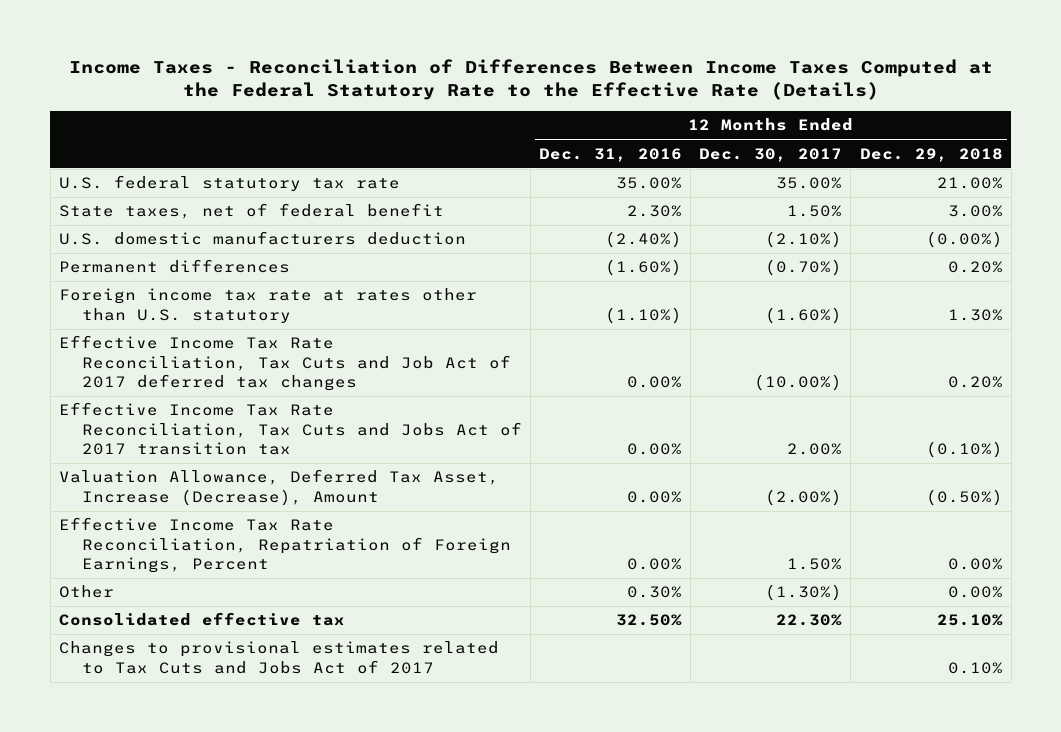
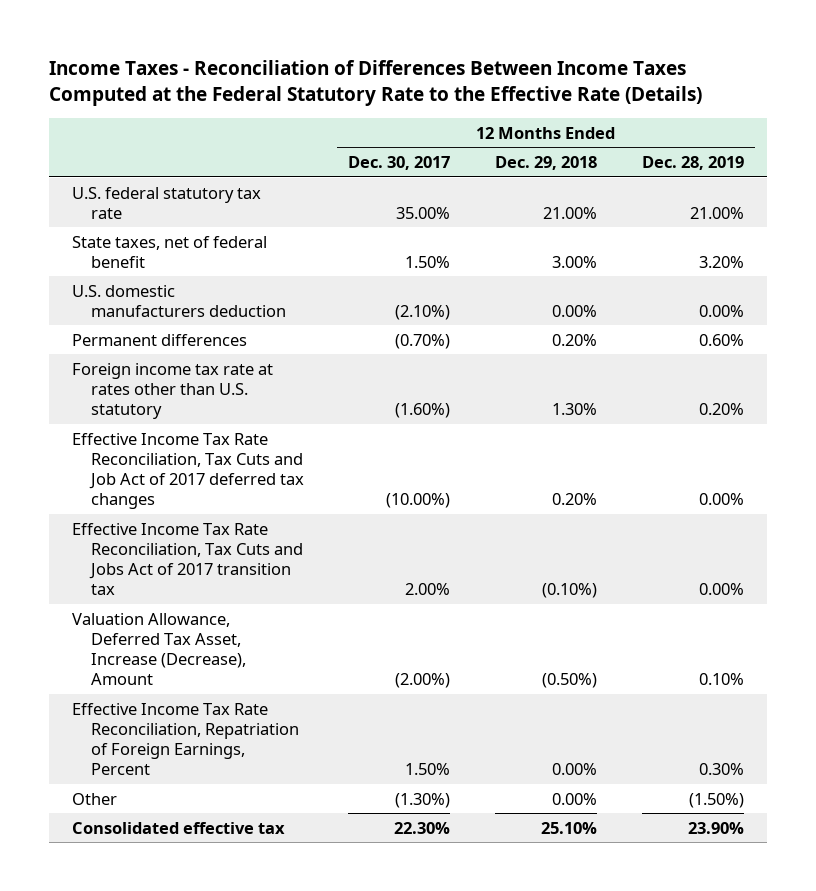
[539,147,683,162] Dec. 31, 2016 -> none
none -> [642,155,745,170] Dec. 28, 2019
[925,231,1003,249] (0.00%) -> [552,304,598,317] 0.00%
[58,641,499,674] Changes to provisional estimates related to Tax Cuts and Jobs Act of 2017 -> none

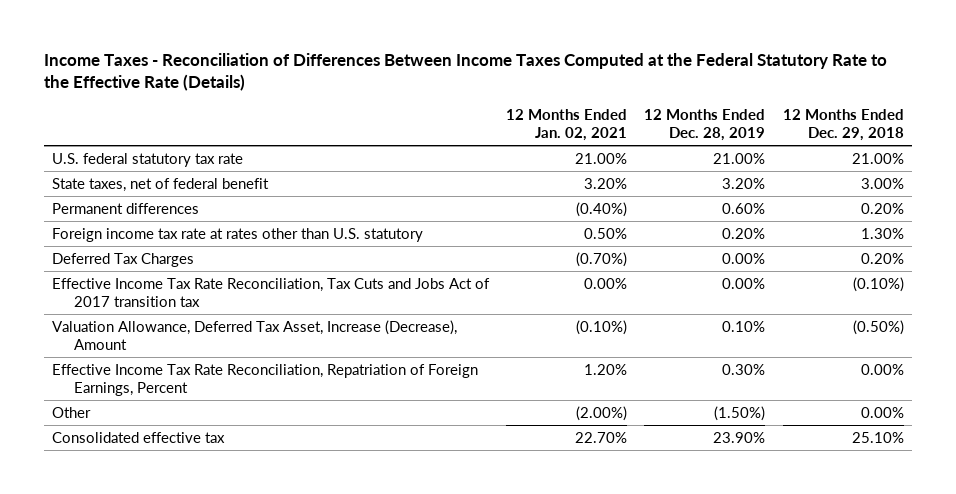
[348,155,451,170] Dec. 30, 2017 -> none
none -> [506,108,628,142] 12 Months Ended Jan. 02, 2021
[71,284,286,317] U.S. domestic manufacturers deduction -> none
[71,432,304,509] Effective Income Tax Rate Reconciliation, Tax Cuts and Job Act of 2017 deferred tax changes -> none
none -> [52,252,195,267] Deferred Tax Charges

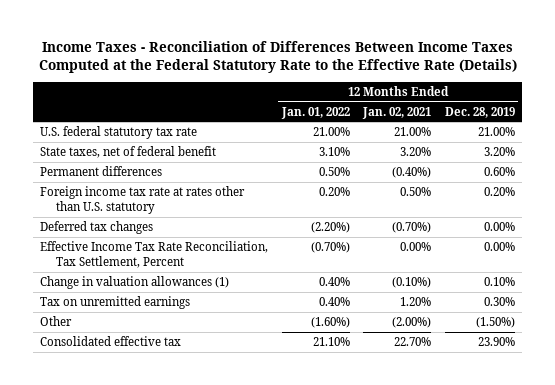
[782,108,904,142] 12 Months Ended Dec. 29, 2018 -> none
none -> [280,106,350,119] Jan. 01, 2022
[52,277,491,307] Effective Income Tax Rate Reconciliation, Tax Cuts and Jobs Act of 2017 transition tax -> none
[52,252,195,267] Deferred Tax Charges -> [40,221,154,235] Deferred tax changes
none -> [40,241,269,268] Effective Income Tax Rate Reconciliation, Tax Settlement, Percent
[52,319,458,350] Valuation Allowance, Deferred Tax Asset, Increase (Decrease), Amount -> [40,276,230,290] Change in valuation allowances (1)
[52,363,479,396] Effective Income Tax Rate Reconciliation, Repatriation of Foreign Earnings, Percent -> [40,296,191,310] Tax on unremitted earnings

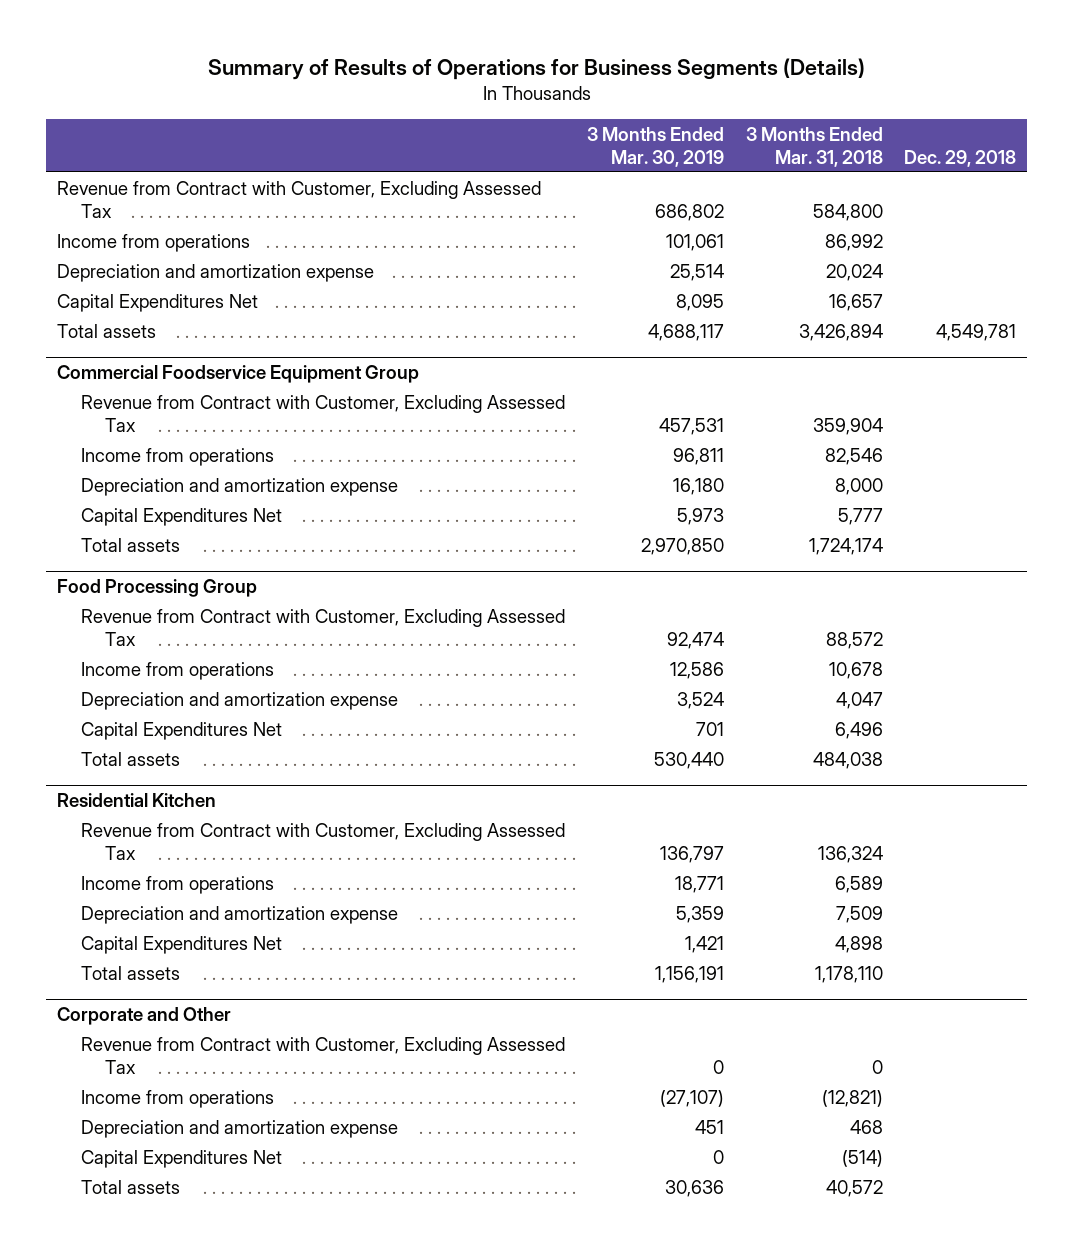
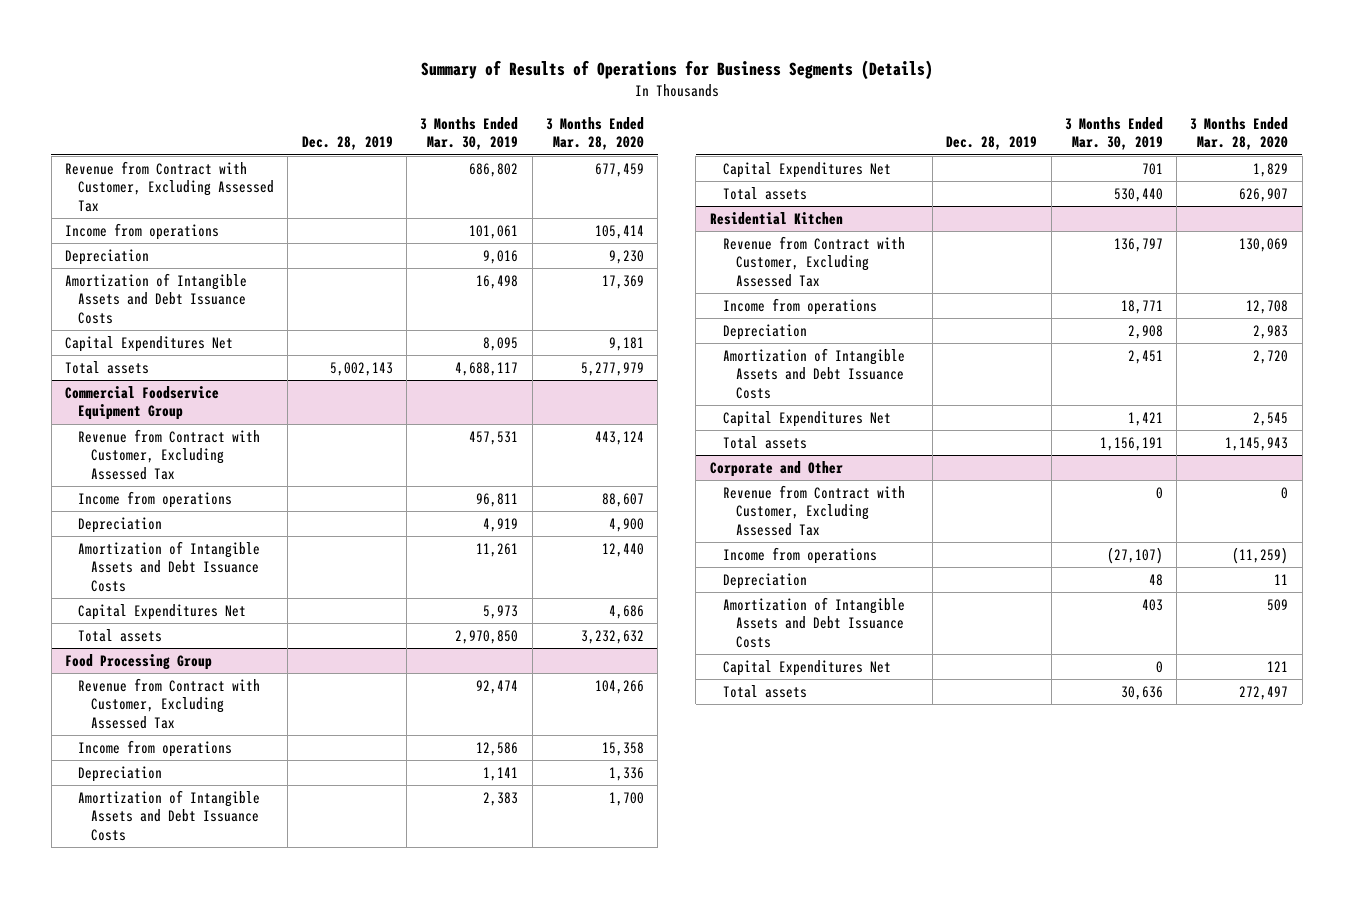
[745,126,883,167] 3 Months Ended Mar. 31, 2018 -> none
[904,149,1017,167] Dec. 29, 2018 -> none
none -> [301,136,393,151] Dec. 28, 2019
none -> [545,116,644,151] 3 Months Ended Mar. 28, 2020
[56,263,374,282] Depreciation and amortization expense -> none
none -> [65,249,150,266] Depreciation
none -> [65,273,248,324] Amortization of Intangible Assets and Debt Issuance Costs
[81,477,399,496] Depreciation and amortization expense -> none
none -> [78,517,163,534] Depreciation
none -> [78,541,261,592] Amortization of Intangible Assets and Debt Issuance Costs
[81,691,399,710] Depreciation and amortization expense -> none
none -> [78,766,163,783] Depreciation
none -> [78,790,261,841] Amortization of Intangible Assets and Debt Issuance Costs
[81,905,399,924] Depreciation and amortization expense -> none
none -> [722,324,807,341] Depreciation
none -> [722,348,905,399] Amortization of Intangible Assets and Debt Issuance Costs
[81,1119,399,1138] Depreciation and amortization expense -> none
none -> [722,573,807,590] Depreciation
none -> [722,597,905,648] Amortization of Intangible Assets and Debt Issuance Costs

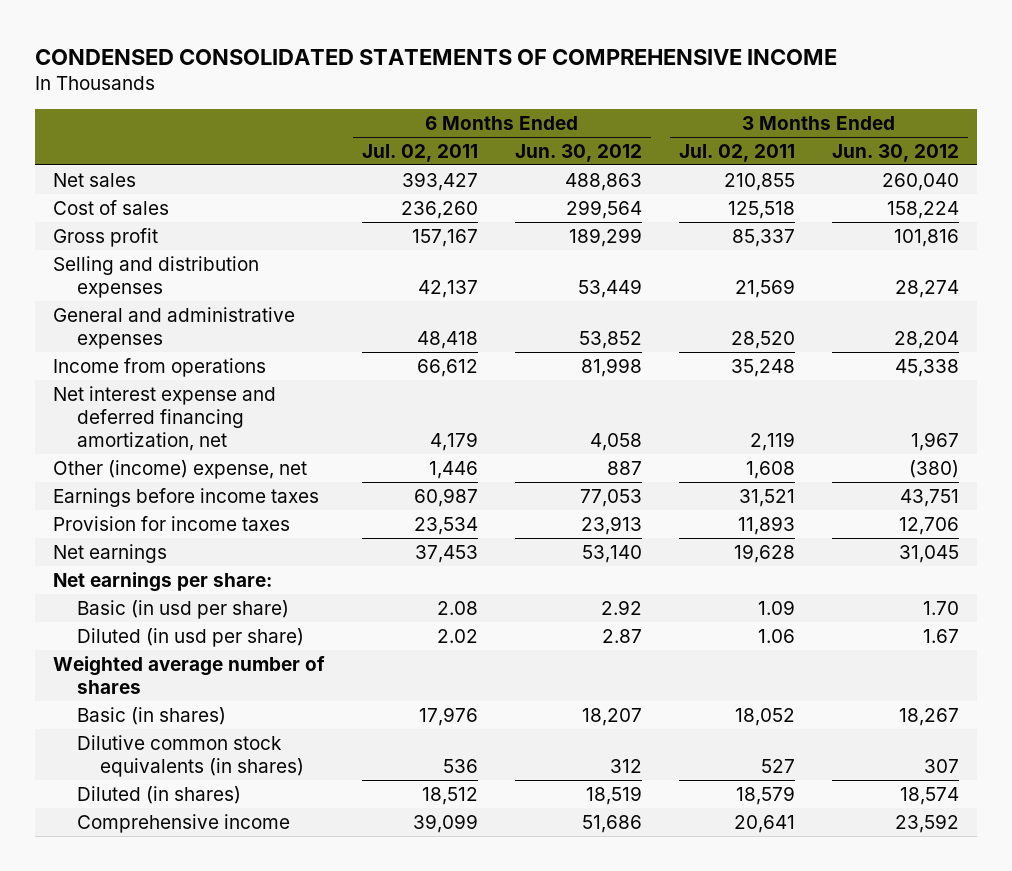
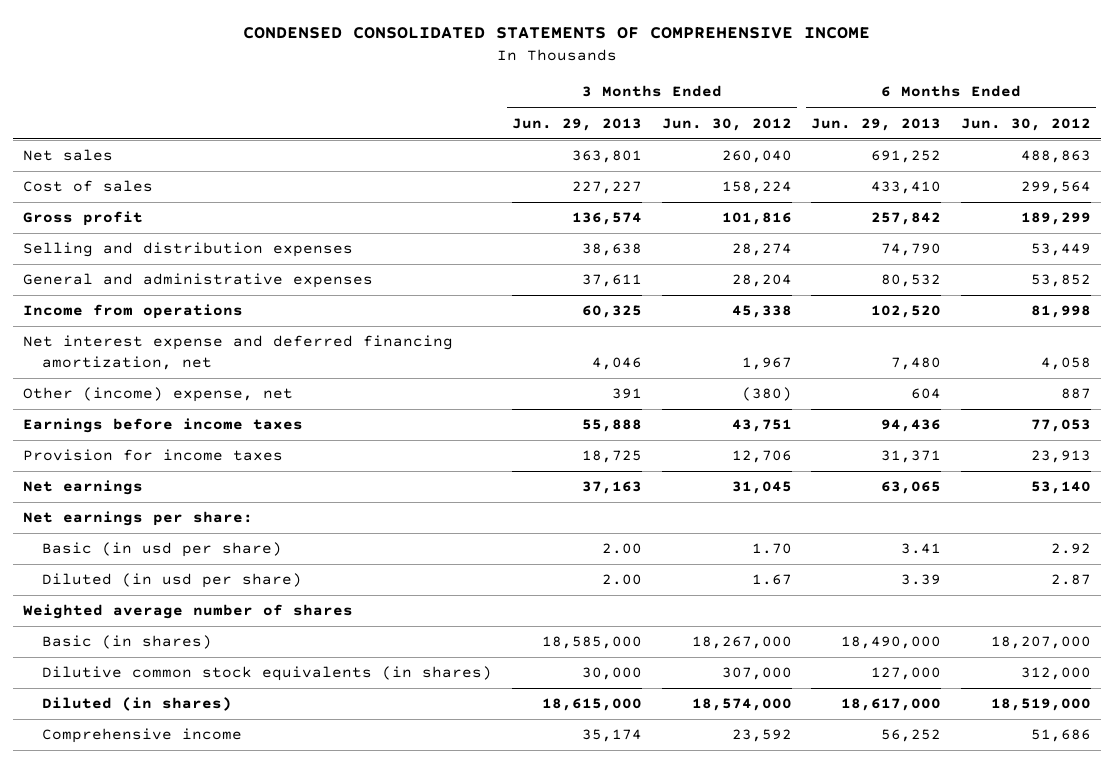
[362,143,479,162] Jul. 02, 2011 -> none
[678,143,795,162] Jul. 02, 2011 -> none
none -> [511,117,642,131] Jun. 29, 2013
none -> [811,117,942,131] Jun. 29, 2013
[582,707,643,726] 18,207 -> [991,636,1092,650] 18,207,000
[898,707,959,726] 18,267 -> [691,636,792,650] 18,267,000
[610,758,643,773] 312 -> [1021,667,1092,681] 312,000
[923,758,959,773] 307 -> [721,667,792,681] 307,000
[586,785,643,805] 18,519 -> [991,698,1092,712] 18,519,000
[899,786,959,805] 18,574 -> [691,698,792,712] 18,574,000

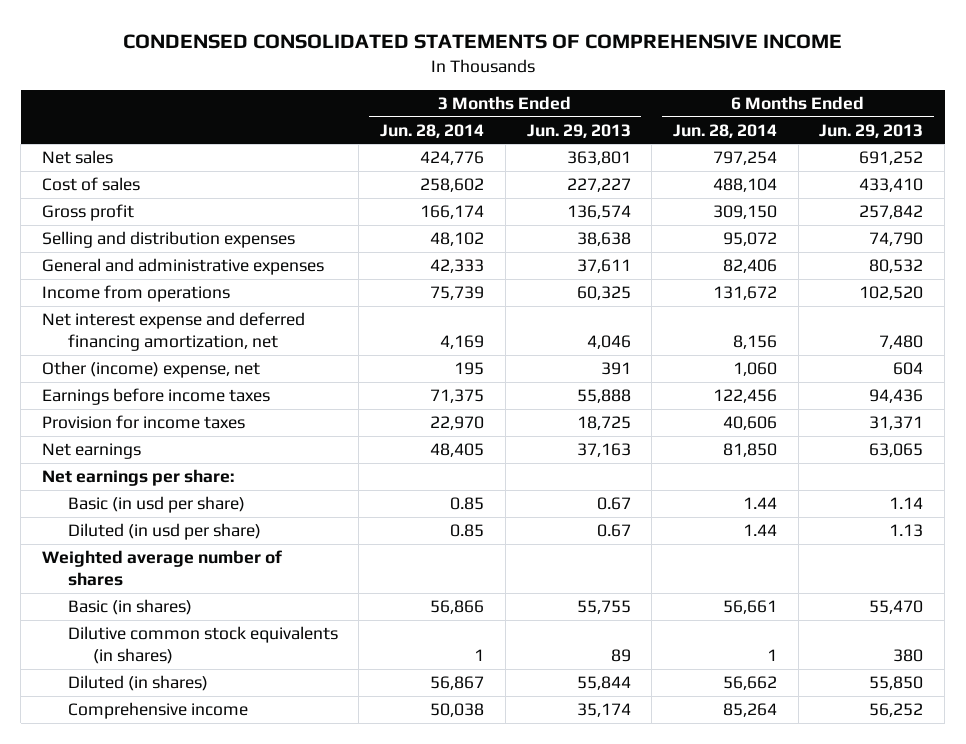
[661,117,792,131] Jun. 30, 2012 -> none
[961,117,1092,131] Jun. 30, 2012 -> none
none -> [380,123,485,138] Jun. 28, 2014
none -> [672,123,777,138] Jun. 28, 2014
[601,543,642,555] 2.00 -> [596,497,631,511] 0.67
[901,543,942,555] 3.41 -> [889,497,924,510] 1.14
[601,574,642,586] 2.00 -> [596,524,631,538] 0.67
[901,574,942,586] 3.39 -> [889,524,924,538] 1.13
[541,636,642,650] 18,585,000 -> [576,600,631,615] 55,755
[841,636,942,650] 18,490,000 -> [869,600,924,615] 55,470
[581,667,642,681] 30,000 -> [610,649,631,663] 89
[871,667,942,681] 127,000 -> [893,649,924,663] 380
[541,698,642,712] 18,615,000 -> [576,676,631,691] 55,844
[841,698,942,712] 18,617,000 -> [869,676,924,691] 55,850

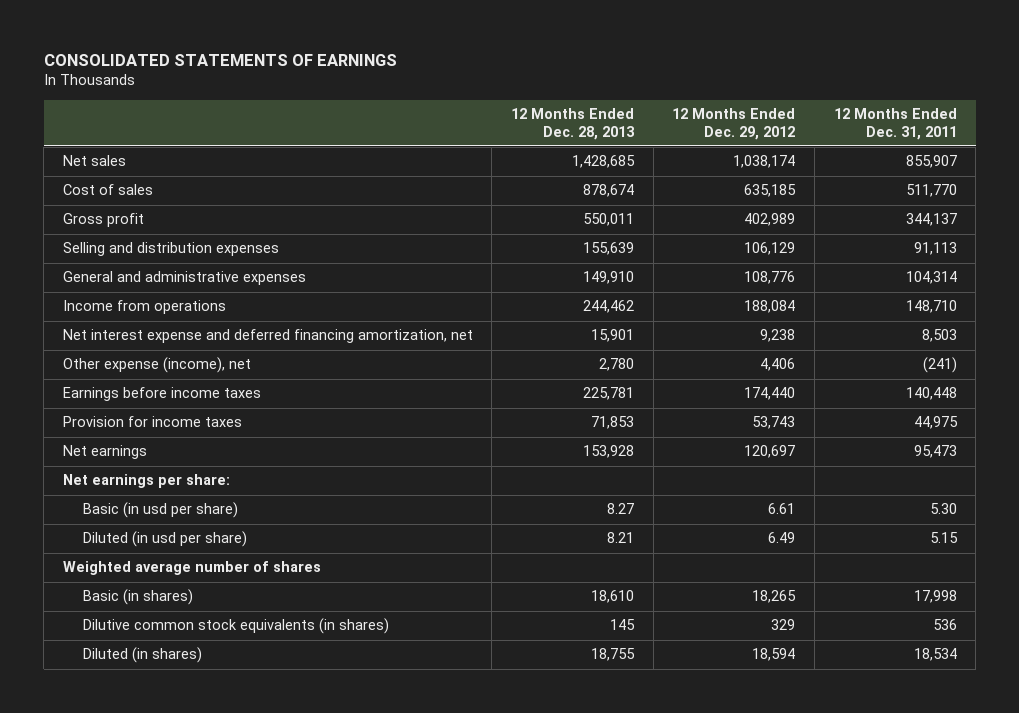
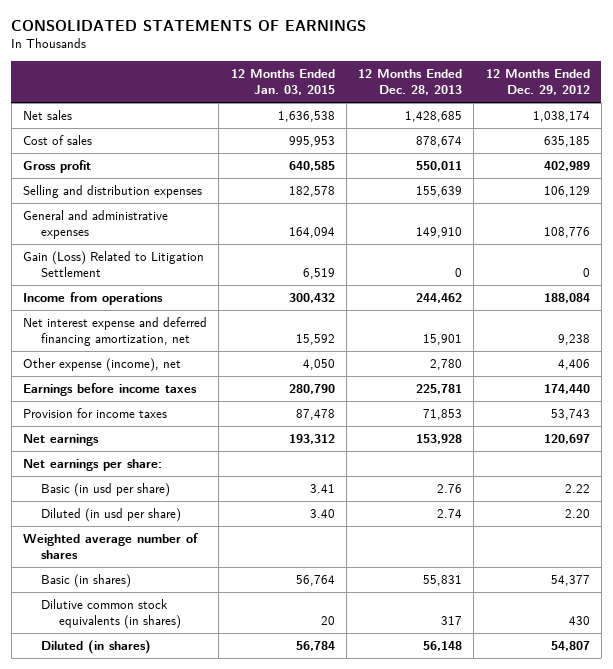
[833,108,957,140] 12 Months Ended Dec. 31, 2011 -> none
none -> [230,69,335,96] 12 Months Ended Jan. 03, 2015
none -> [23,250,205,278] Gain (Loss) Related to Litigation Settlement
[606,503,634,515] 8.27 -> [437,483,463,493] 2.76
[768,503,796,515] 6.61 -> [564,483,590,493] 2.22
[606,532,634,544] 8.21 -> [437,508,463,518] 2.74
[768,532,796,544] 6.49 -> [564,508,590,518] 2.20
[590,590,634,604] 18,610 -> [423,574,463,586] 55,831
[752,590,797,604] 18,265 -> [550,574,590,586] 54,377
[609,619,635,631] 145 -> [441,616,463,626] 317
[771,619,796,631] 329 -> [568,616,590,626] 430
[590,648,635,662] 18,755 -> [423,640,463,651] 56,148
[752,648,796,662] 18,594 -> [550,640,590,651] 54,807

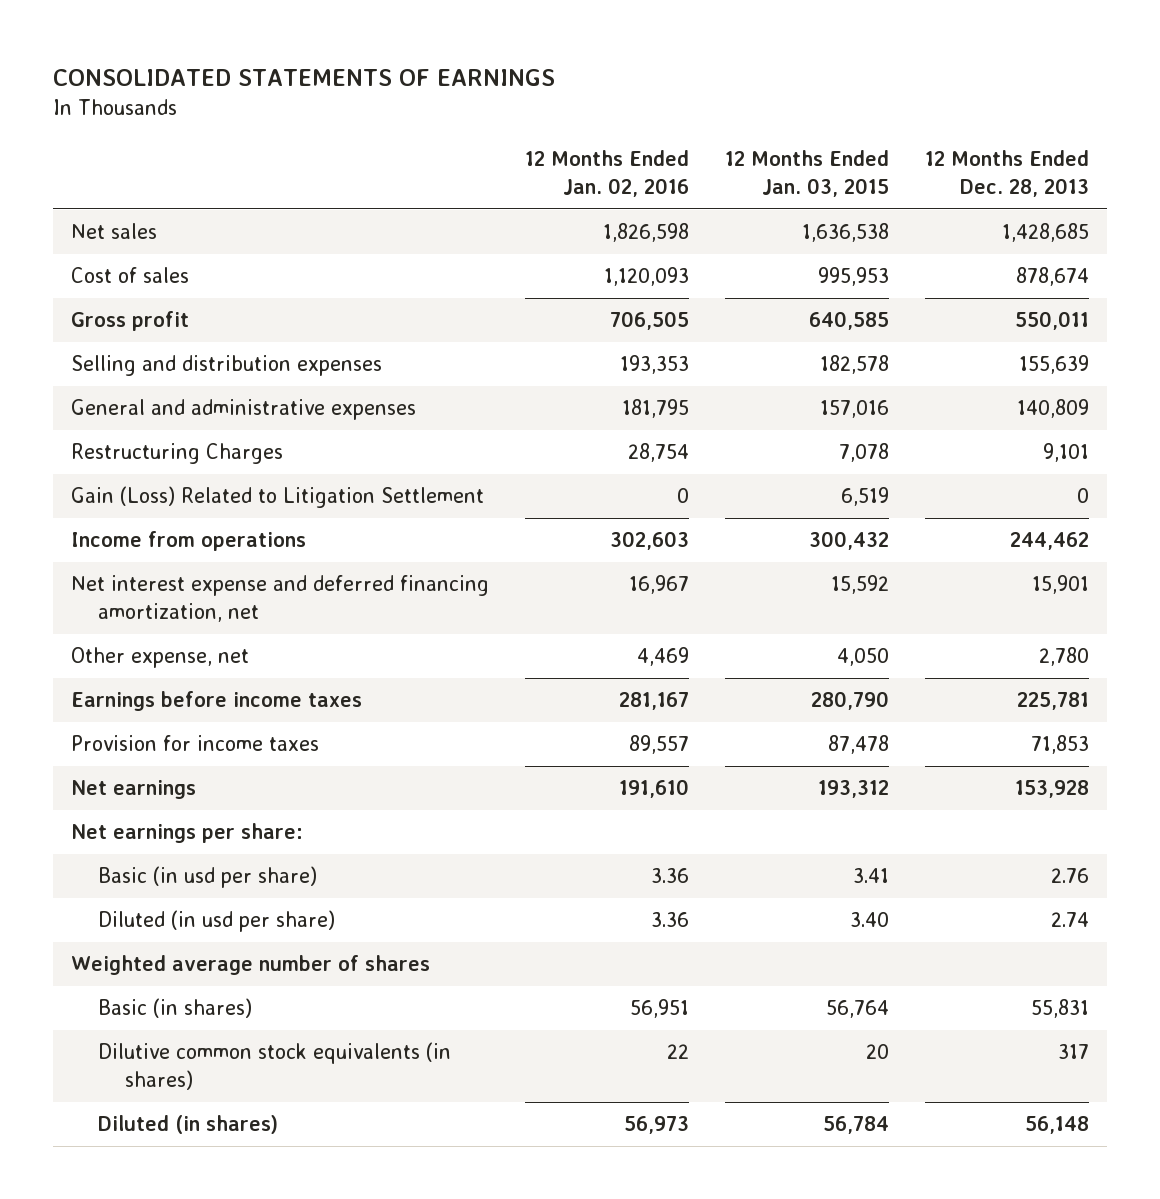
[485,69,590,96] 12 Months Ended Dec. 29, 2012 -> none
none -> [525,150,690,197] 12 Months Ended Jan. 02, 2016
[288,227,335,239] 164,094 -> [820,400,890,419] 157,016
[416,227,463,239] 149,910 -> [1017,399,1090,419] 140,809
none -> [71,443,284,465] Restructuring Charges
[23,357,182,372] Other expense (income), net -> [71,647,250,669] Other expense, net

